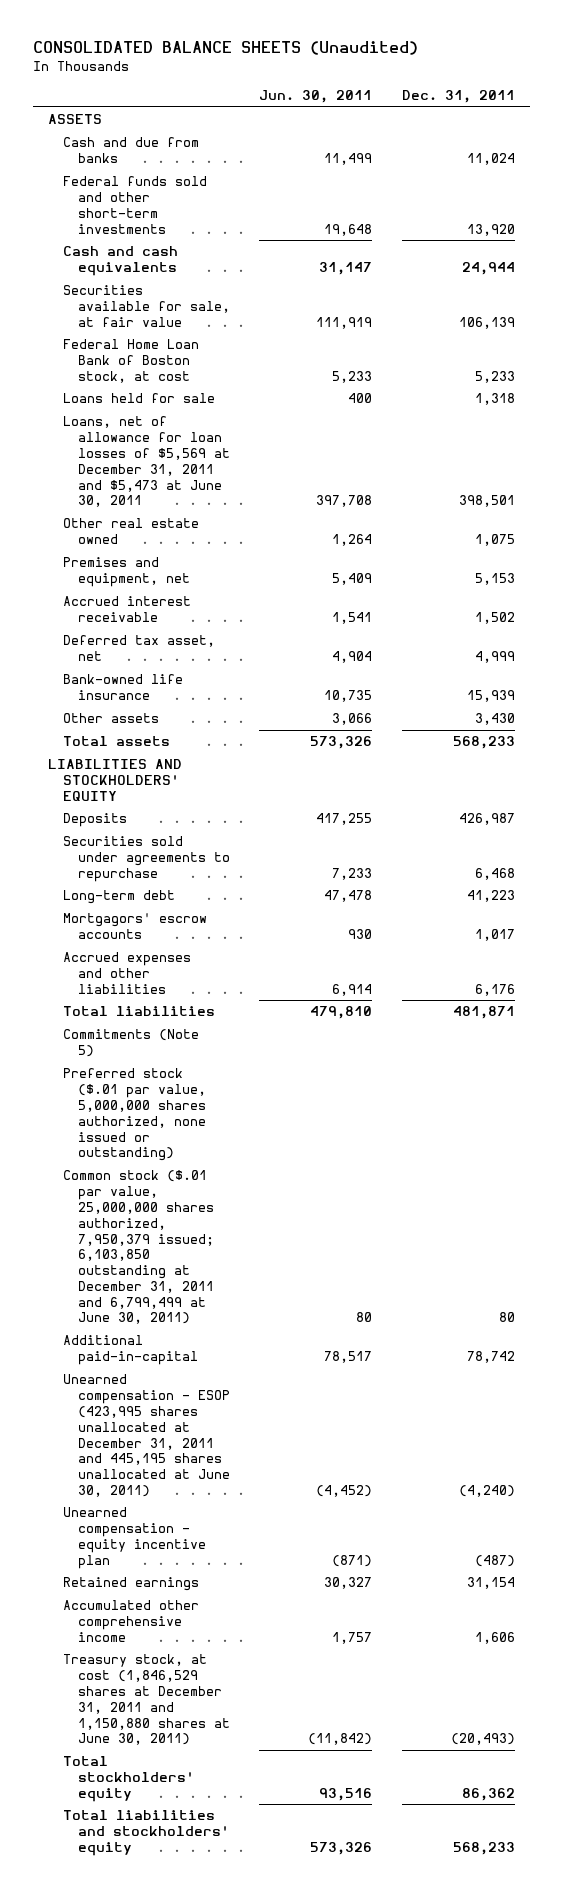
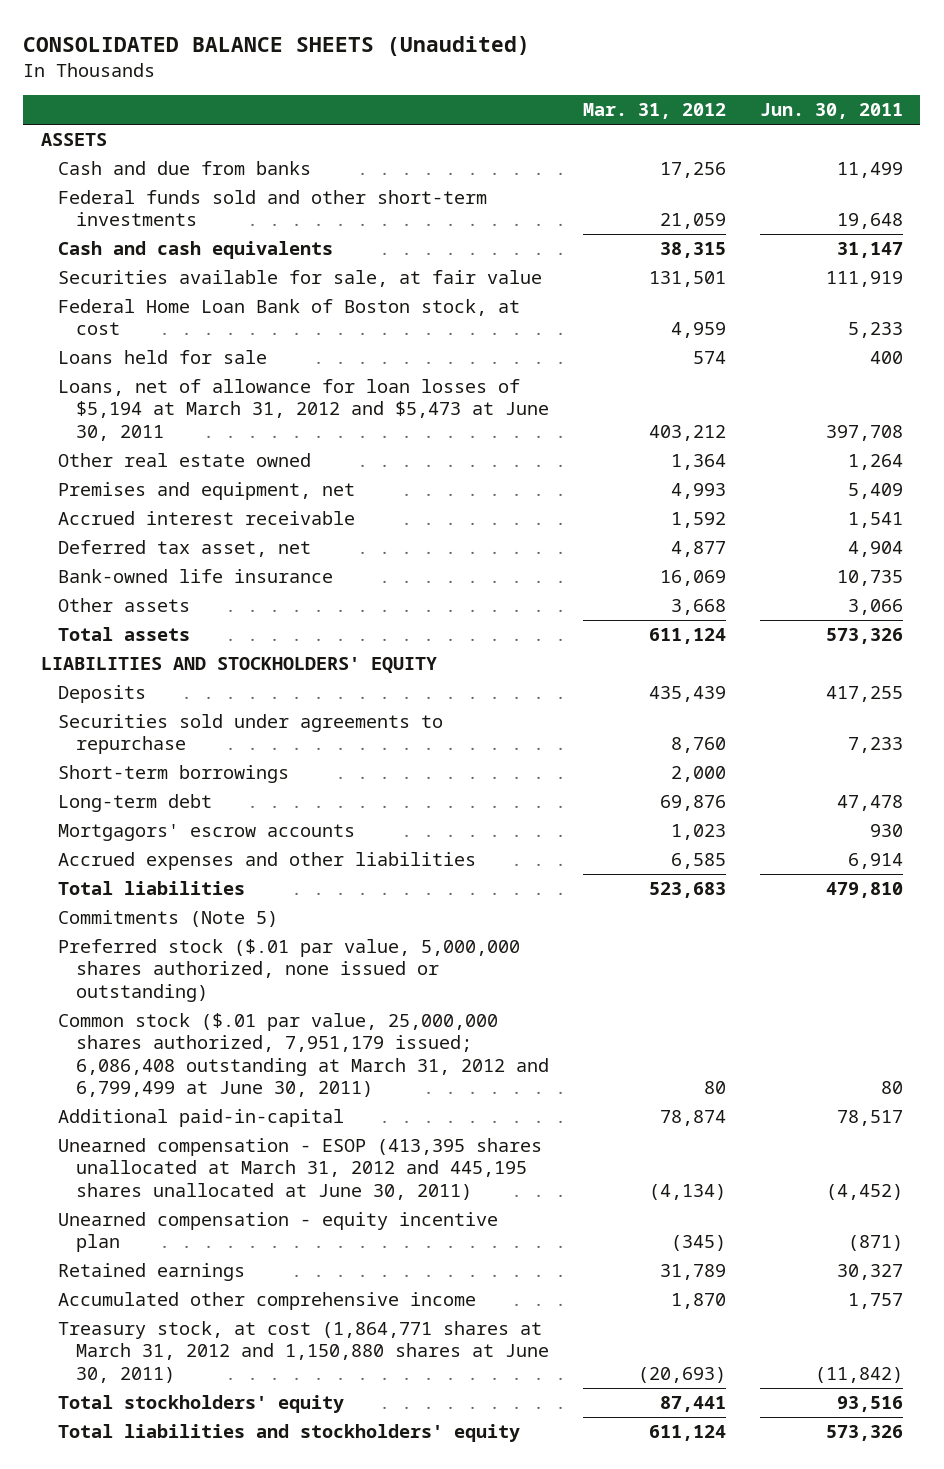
[402,90,516,104] Dec. 31, 2011 -> none
none -> [583,103,727,120] Mar. 31, 2012
[62,416,230,508] Loans, net of allowance for loan losses of $5,569 at December 31, 2011 and $5,473 at June 30, 2011 -> [58,379,549,441] Loans, net of allowance for loan losses of $5,194 at March 31, 2012 and $5,473 at June 30, 2011
none -> [58,765,290,784] Short-term borrowings
[62,1170,214,1325] Common stock ($.01 par value, 25,000,000 shares authorized, 7,950,379 issued; 6,103,850 outstanding at December 31, 2011 and 6,799,499 at June 30, 2011) -> [58,1013,549,1098] Common stock ($.01 par value, 25,000,000 shares authorized, 7,951,179 issued; 6,086,408 outstanding at March 31, 2012 and 6,799,499 at June 30, 2011)
[62,1374,230,1497] Unearned compensation - ESOP (423,995 shares unallocated at December 31, 2011 and 445,195 shares unallocated at June 30, 2011) -> [58,1138,543,1200] Unearned compensation - ESOP (413,395 shares unallocated at March 31, 2012 and 445,195 shares unallocated at June 30, 2011)
[62,1654,230,1746] Treasury stock, at cost (1,846,529 shares at December 31, 2011 and 1,150,880 shares at June 30, 2011) -> [58,1321,549,1383] Treasury stock, at cost (1,864,771 shares at March 31, 2012 and 1,150,880 shares at June 30, 2011)

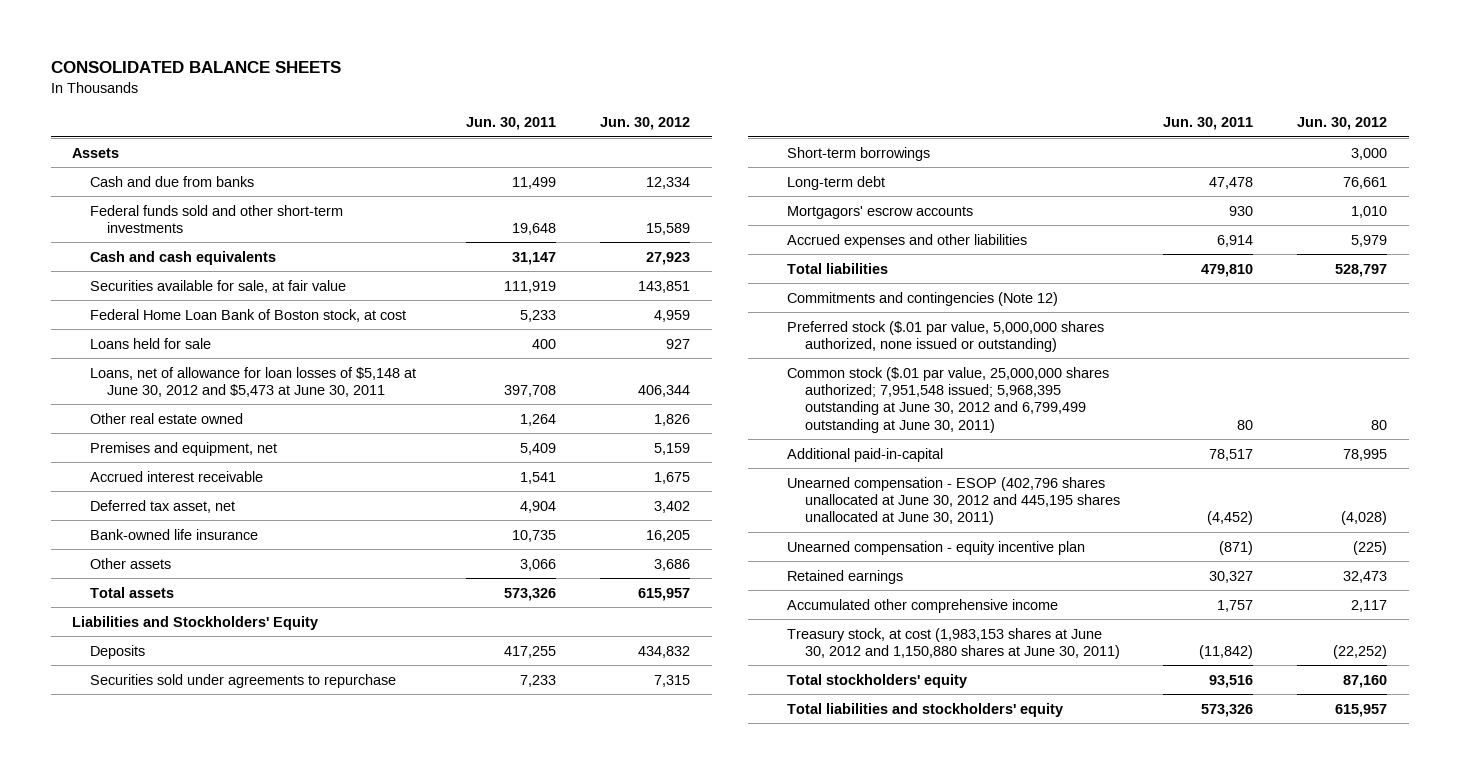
[23,36,531,57] CONSOLIDATED BALANCE SHEETS (Unaudited) -> [50,61,341,74] CONSOLIDATED BALANCE SHEETS
[583,103,727,120] Mar. 31, 2012 -> none
none -> [599,117,690,131] Jun. 30, 2012
[40,133,107,147] ASSETS -> [72,147,120,158] Assets
[58,379,549,441] Loans, net of allowance for loan losses of $5,194 at March 31, 2012 and $5,473 at June 30, 2011 -> [89,366,416,397] Loans, net of allowance for loan losses of $5,148 at June 30, 2012 and $5,473 at June 30, 2011
[40,657,437,674] LIABILITIES AND STOCKHOLDERS' EQUITY -> [72,615,319,630] Liabilities and Stockholders' Equity
[58,910,279,928] Commitments (Note 5) -> [787,291,1059,306] Commitments and contingencies (Note 12)
[58,1013,549,1098] Common stock ($.01 par value, 25,000,000 shares authorized, 7,951,179 issued; 6,086,408 outstanding at March 31, 2012 and 6,799,499 at June 30, 2011) -> [787,366,1110,433] Common stock ($.01 par value, 25,000,000 shares authorized; 7,951,548 issued; 5,968,395 outstanding at June 30, 2012 and 6,799,499 outstanding at June 30, 2011)
[58,1138,543,1200] Unearned compensation - ESOP (413,395 shares unallocated at March 31, 2012 and 445,195 shares unallocated at June 30, 2011) -> [787,476,1120,526] Unearned compensation - ESOP (402,796 shares unallocated at June 30, 2012 and 445,195 shares unallocated at June 30, 2011)
[58,1321,549,1383] Treasury stock, at cost (1,864,771 shares at March 31, 2012 and 1,150,880 shares at June 30, 2011) -> [787,627,1120,659] Treasury stock, at cost (1,983,153 shares at June 30, 2012 and 1,150,880 shares at June 30, 2011)

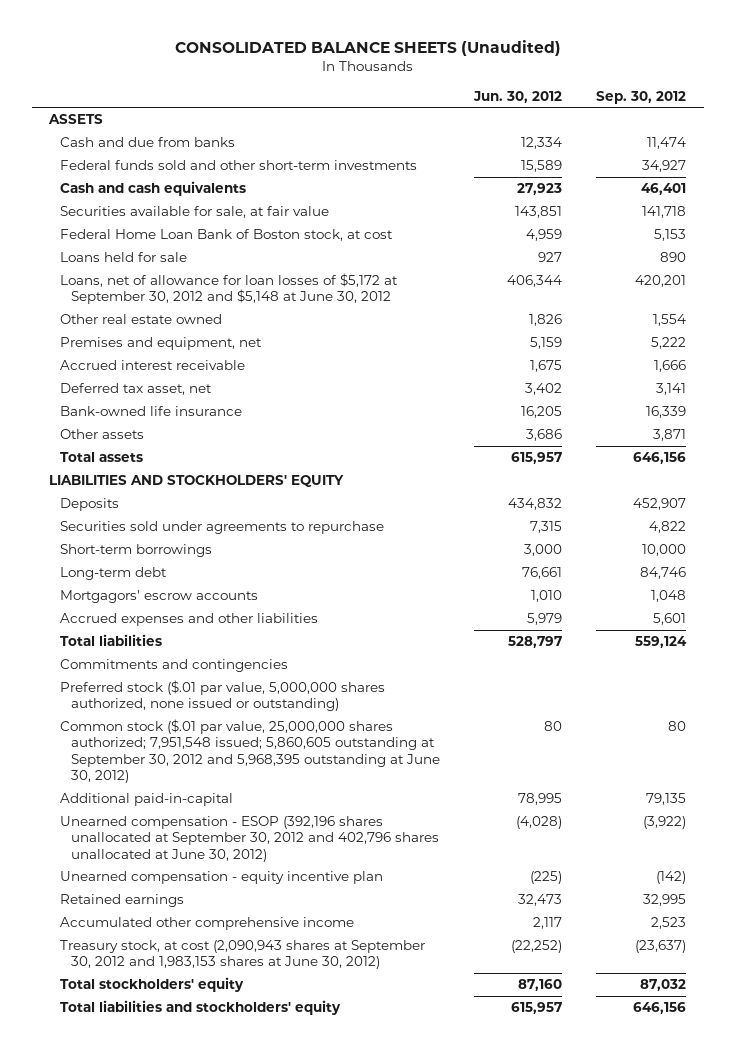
[50,61,341,74] CONSOLIDATED BALANCE SHEETS -> [174,39,561,56] CONSOLIDATED BALANCE SHEETS (Unaudited)
[465,117,556,131] Jun. 30, 2011 -> none
none -> [596,90,687,104] Sep. 30, 2012
[72,147,120,158] Assets -> [48,114,104,125] ASSETS
[89,366,416,397] Loans, net of allowance for loan losses of $5,148 at June 30, 2012 and $5,473 at June 30, 2011 -> [59,273,398,305] Loans, net of allowance for loan losses of $5,172 at September 30, 2012 and $5,148 at June 30, 2012
[72,615,319,630] Liabilities and Stockholders' Equity -> [49,475,345,488] LIABILITIES AND STOCKHOLDERS' EQUITY
[787,291,1059,306] Commitments and contingencies (Note 12) -> [59,659,288,673] Commitments and contingencies
[787,366,1110,433] Common stock ($.01 par value, 25,000,000 shares authorized; 7,951,548 issued; 5,968,395 outstanding at June 30, 2012 and 6,799,499 outstanding at June 30, 2011) -> [59,719,440,784] Common stock ($.01 par value, 25,000,000 shares authorized; 7,951,548 issued; 5,860,605 outstanding at September 30, 2012 and 5,968,395 outstanding at June 30, 2012)
[787,476,1120,526] Unearned compensation - ESOP (402,796 shares unallocated at June 30, 2012 and 445,195 shares unallocated at June 30, 2011) -> [59,816,439,862] Unearned compensation - ESOP (392,196 shares unallocated at September 30, 2012 and 402,796 shares unallocated at June 30, 2012)
[787,627,1120,659] Treasury stock, at cost (1,983,153 shares at June 30, 2012 and 1,150,880 shares at June 30, 2011) -> [59,940,425,970] Treasury stock, at cost (2,090,943 shares at September 30, 2012 and 1,983,153 shares at June 30, 2012)

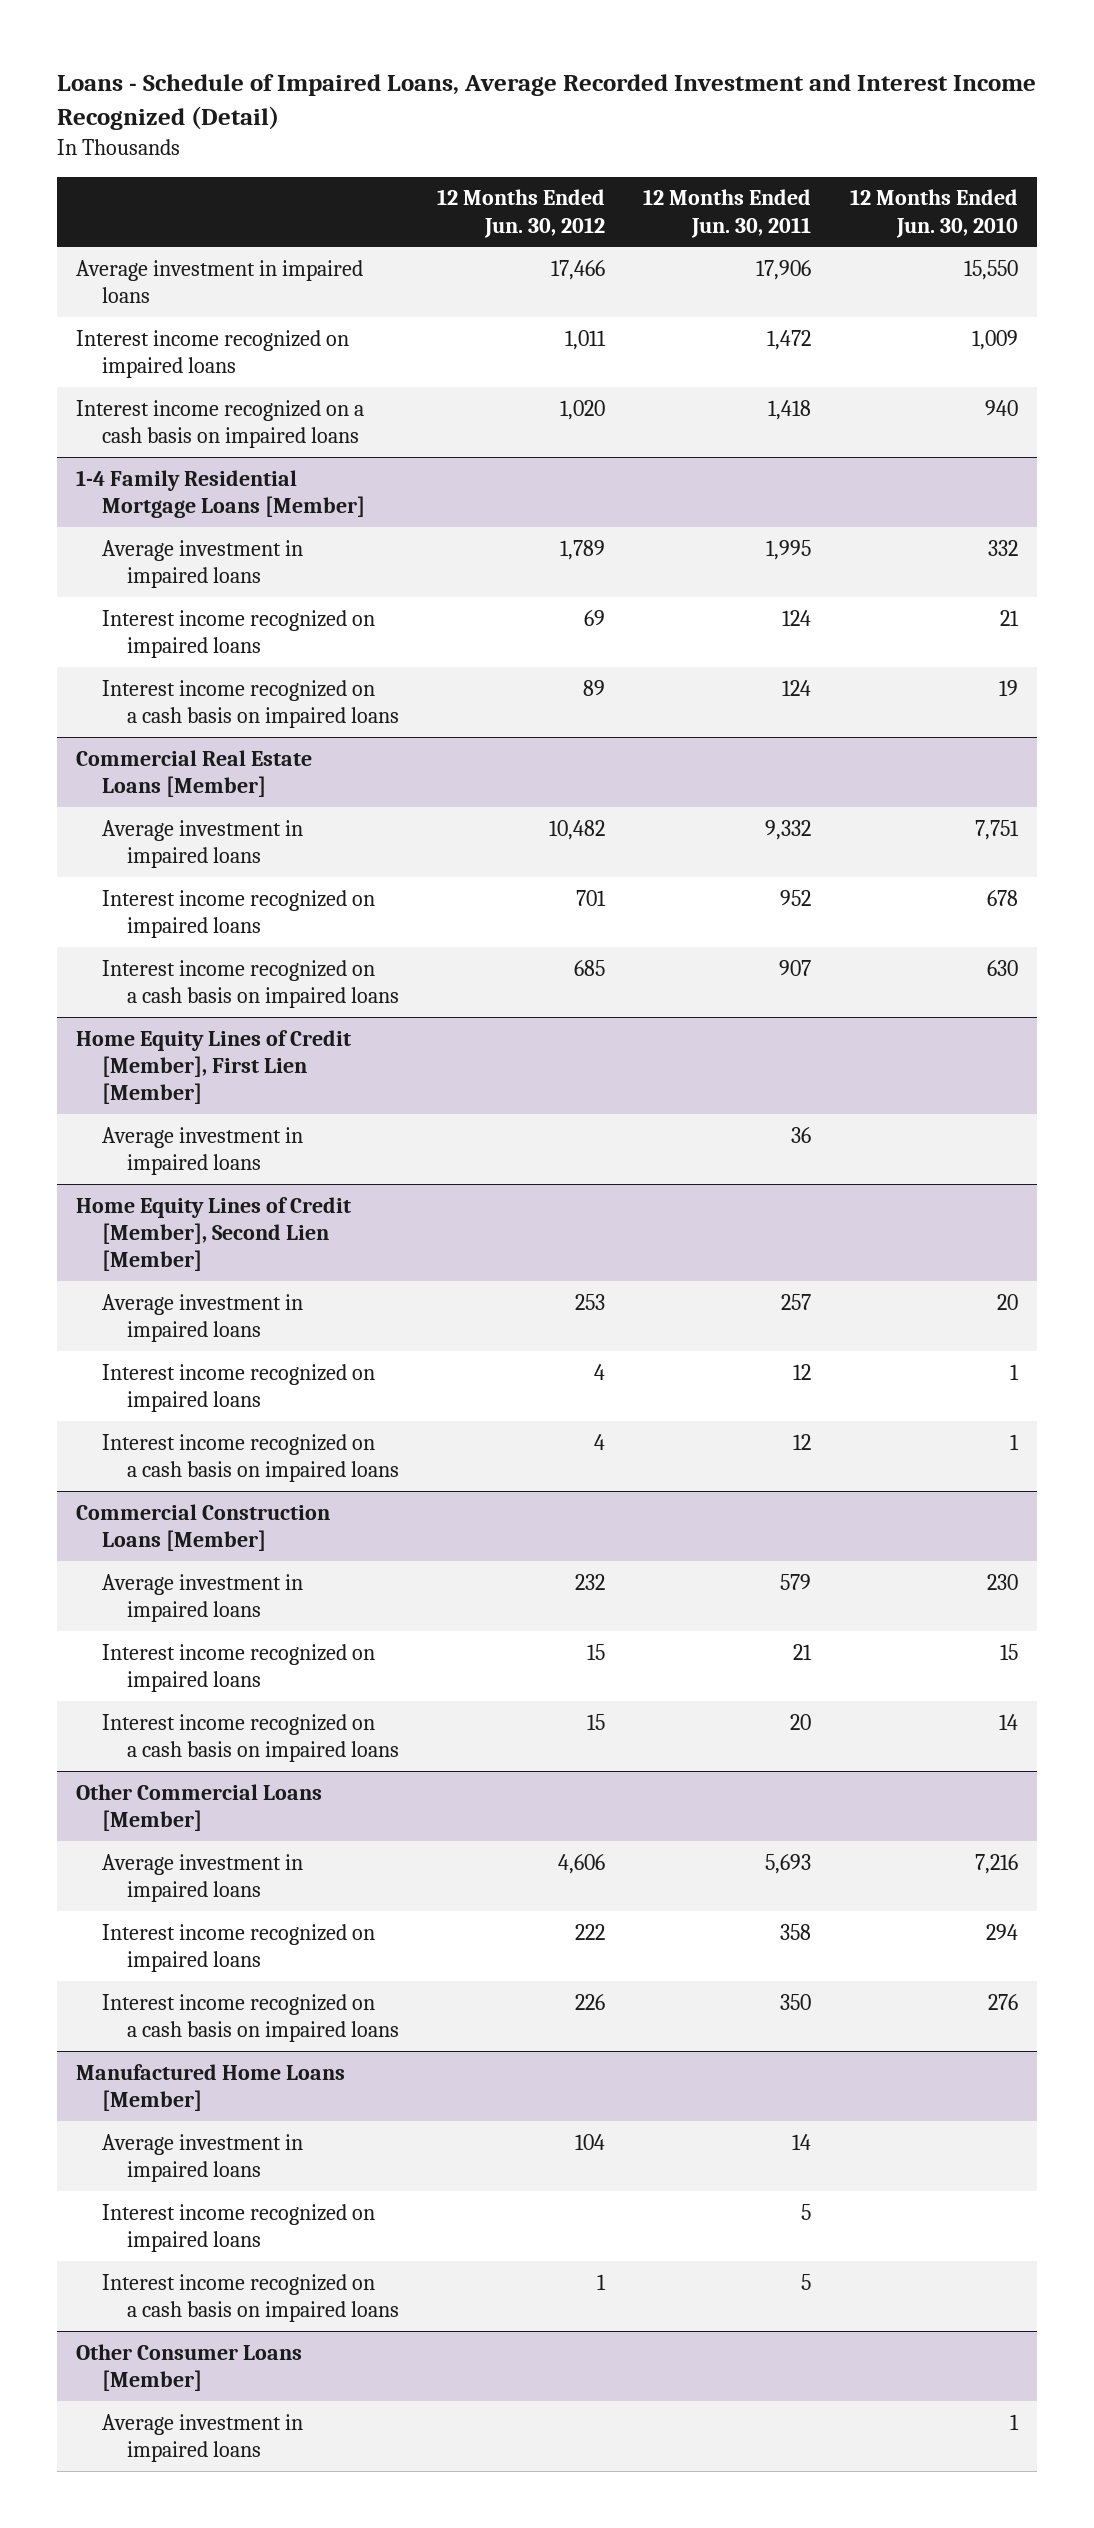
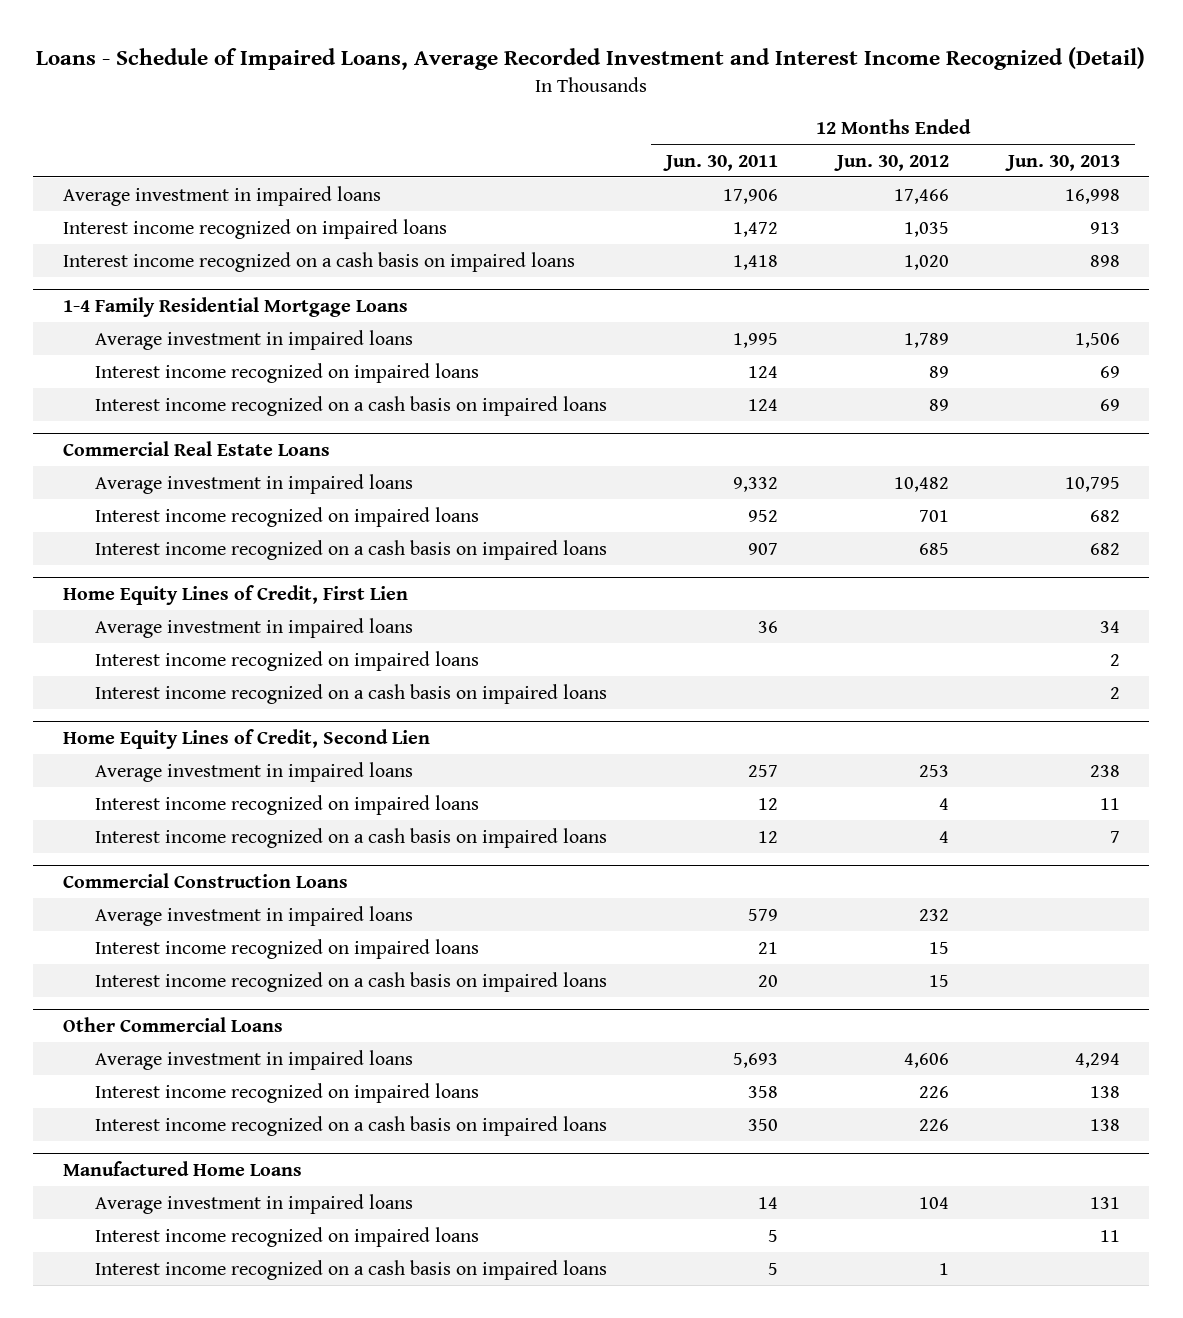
[849,189,1018,238] 12 Months Ended Jun. 30, 2010 -> none
none -> [1004,154,1120,171] Jun. 30, 2013
[565,329,607,350] 1,011 -> [903,221,949,237] 1,035
[76,469,365,518] 1-4 Family Residential Mortgage Loans [Member] -> [62,296,408,317] 1-4 Family Residential Mortgage Loans
[584,609,606,626] 69 -> [928,365,949,378] 89
[76,749,313,797] Commercial Real Estate Loans [Member] -> [62,440,330,456] Commercial Real Estate Loans
[76,1029,352,1105] Home Equity Lines of Credit [Member], First Lien [Member] -> [62,584,408,605] Home Equity Lines of Credit, First Lien
none -> [94,650,479,671] Interest income recognized on impaired loans
none -> [94,683,607,704] Interest income recognized on a cash basis on impaired loans
[76,1196,352,1272] Home Equity Lines of Credit [Member], Second Lien [Member] -> [62,728,430,749] Home Equity Lines of Credit, Second Lien
[76,1503,331,1551] Commercial Construction Loans [Member] -> [62,872,348,888] Commercial Construction Loans
[76,1783,323,1831] Other Commercial Loans [Member] -> [62,1016,283,1032] Other Commercial Loans
[575,1923,606,1940] 222 -> [918,1085,949,1098] 226
[76,2063,346,2111] Manufactured Home Loans [Member] -> [62,1160,302,1176] Manufactured Home Loans
[76,2343,303,2391] Other Consumer Loans [Member] -> none
[101,2413,303,2462] Average investment in impaired loans -> none

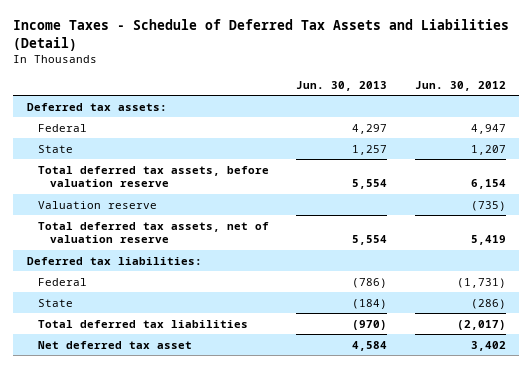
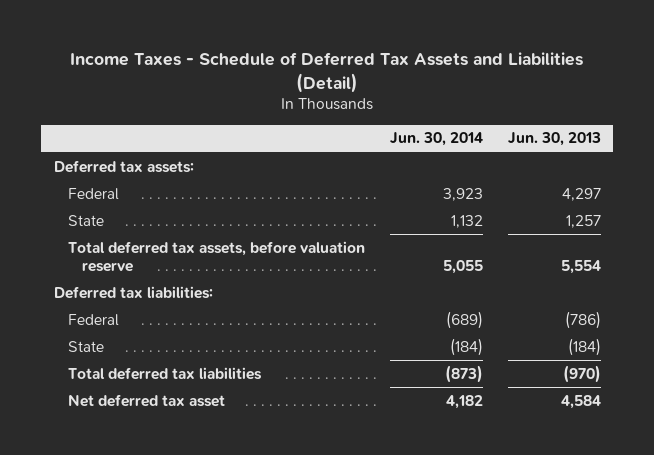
[414,80,506,91] Jun. 30, 2012 -> none
none -> [389,132,483,147] Jun. 30, 2014
[38,200,158,209] Valuation reserve -> none
[38,221,270,243] Total deferred tax assets, net of valuation reserve -> none

